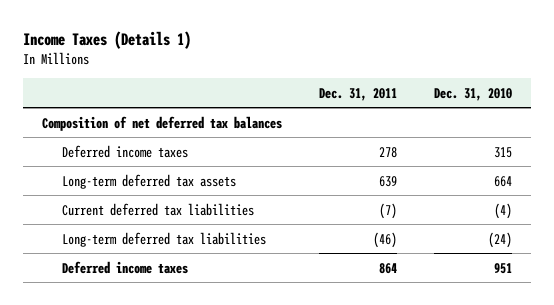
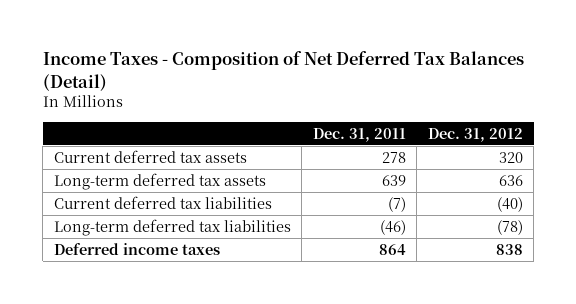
[23,31,192,50] Income Taxes (Details 1) -> [42,51,524,91] Income Taxes - Composition of Net Deferred Tax Balances (Detail)
[434,87,513,101] Dec. 31, 2010 -> none
none -> [427,127,523,142] Dec. 31, 2012
[41,115,282,131] Composition of net deferred tax balances -> none
[61,144,188,158] Deferred income taxes -> [53,149,247,163] Current deferred tax assets

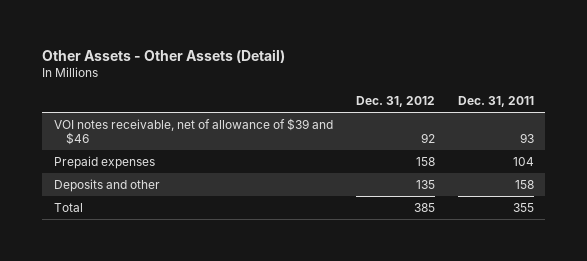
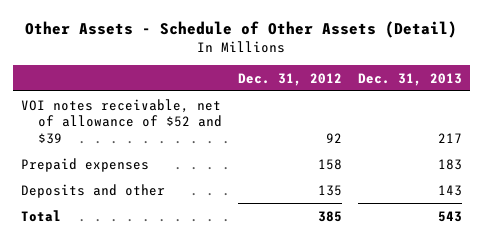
[42,49,286,64] Other Assets - Other Assets (Detail) -> [25,20,458,38] Other Assets - Schedule of Other Assets (Detail)
[457,96,534,108] Dec. 31, 2011 -> none
none -> [358,72,463,86] Dec. 31, 2013
[53,117,333,145] VOI notes receivable, net of allowance of $39 and $46 -> [20,98,222,145] VOI notes receivable, net of allowance of $52 and $39

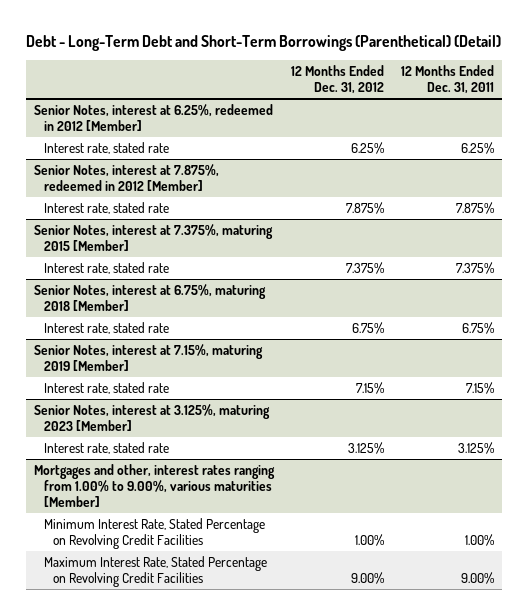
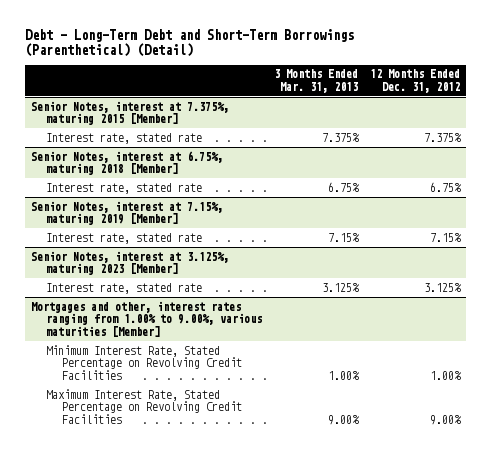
[400,65,494,95] 12 Months Ended Dec. 31, 2011 -> none
none -> [274,69,359,93] 3 Months Ended Mar. 31, 2013
[33,104,273,132] Senior Notes, interest at 6.25%, redeemed in 2012 [Member] -> none
[43,142,169,155] Interest rate, stated rate -> none
[33,164,219,192] Senior Notes, interest at 7.875%, redeemed in 2012 [Member] -> none
[43,202,169,215] Interest rate, stated rate -> none

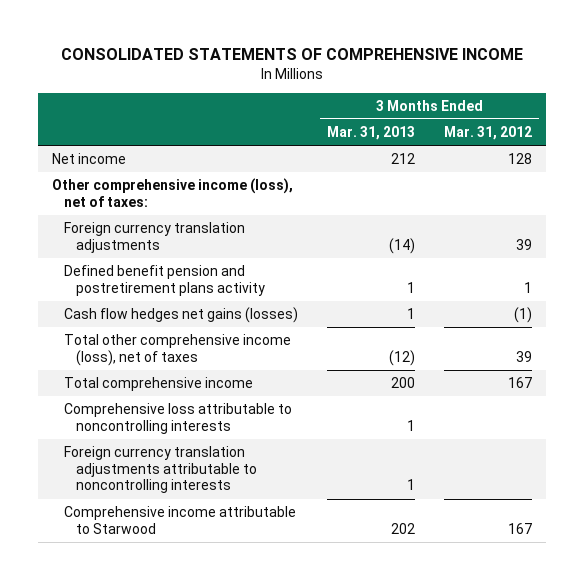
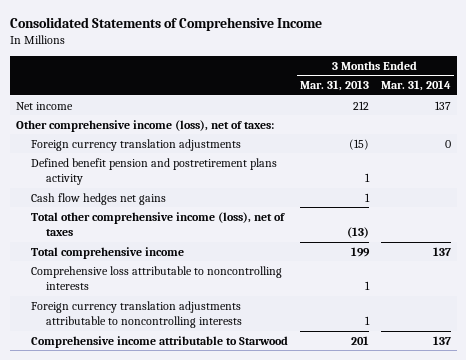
[61,47,524,60] CONSOLIDATED STATEMENTS OF COMPREHENSIVE INCOME -> [9,17,322,32] Consolidated Statements of Comprehensive Income
[444,126,533,141] Mar. 31, 2012 -> none
none -> [380,80,451,92] Mar. 31, 2014
[389,237,416,254] (14) -> [348,138,369,150] (15)
[64,307,299,324] Cash flow hedges net gains (losses) -> [30,192,166,205] Cash flow hedges net gains
[389,349,416,366] (12) -> [346,226,369,238] (13)
[391,377,416,389] 200 -> [350,246,370,257] 199
[391,522,416,534] 202 -> [350,335,369,345] 201

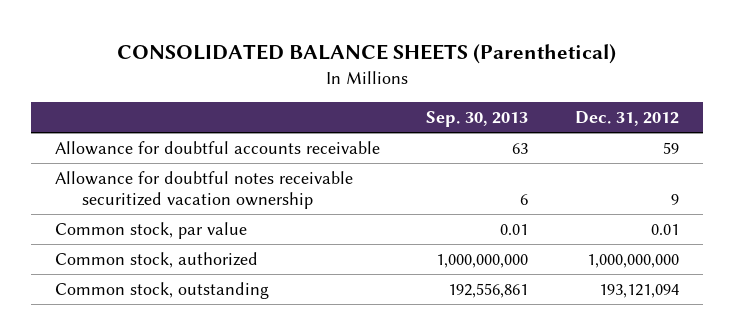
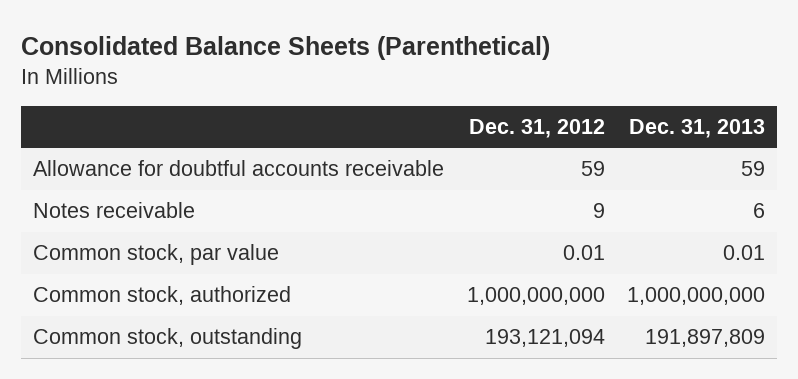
[116,44,616,65] CONSOLIDATED BALANCE SHEETS (Parenthetical) -> [21,36,551,61] Consolidated Balance Sheets (Parenthetical)
[426,110,529,127] Sep. 30, 2013 -> none
none -> [629,119,766,139] Dec. 31, 2013
[54,171,353,210] Allowance for doubtful notes receivable securitized vacation ownership -> [32,202,195,219] Notes receivable

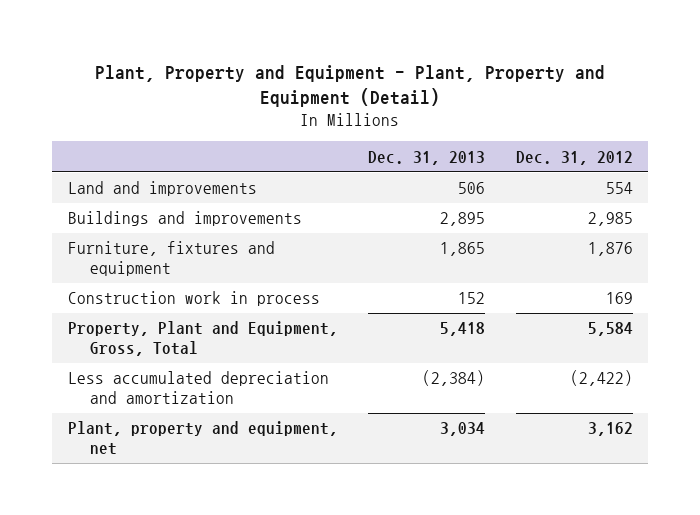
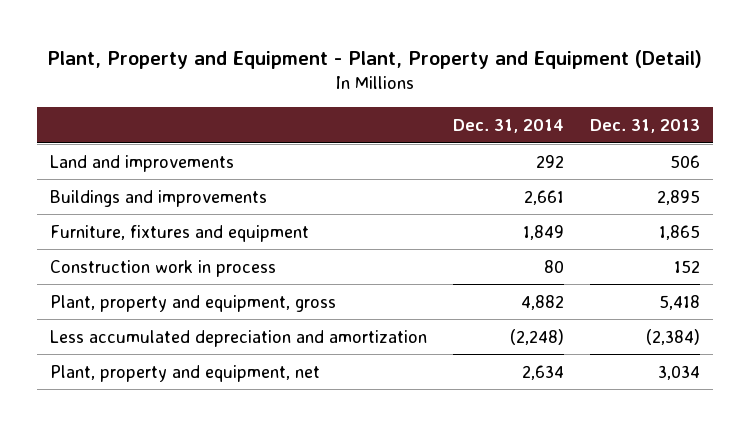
[515,150,633,165] Dec. 31, 2012 -> none
none -> [453,118,565,133] Dec. 31, 2014
[67,321,338,357] Property, Plant and Equipment, Gross, Total -> [50,294,337,312] Plant, property and equipment, gross

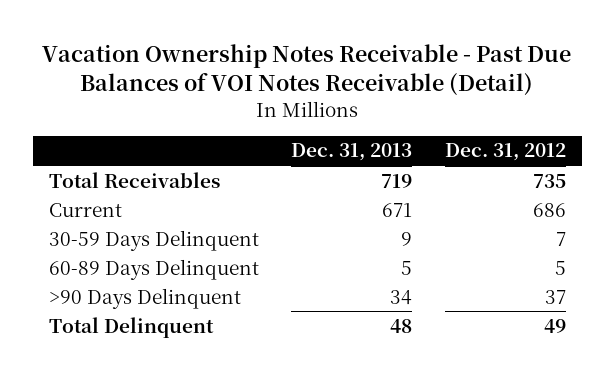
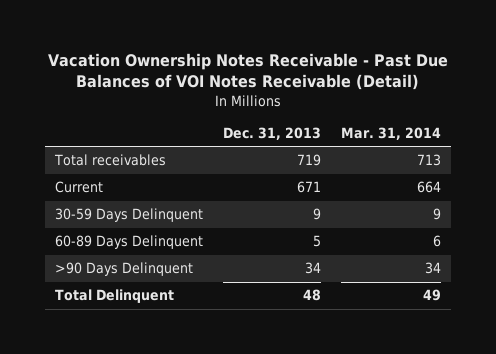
[444,143,566,162] Dec. 31, 2012 -> none
none -> [341,126,442,140] Mar. 31, 2014
[49,171,221,188] Total Receivables -> [54,154,167,167] Total receivables

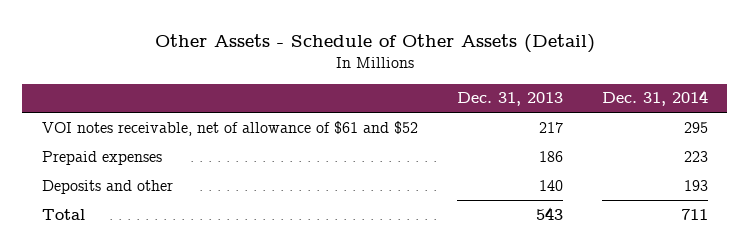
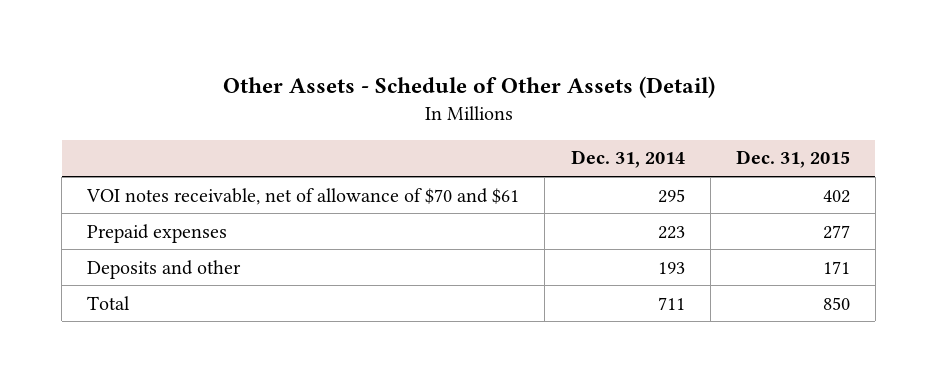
[456,92,563,107] Dec. 31, 2013 -> none
none -> [735,150,850,169] Dec. 31, 2015
[41,120,418,136] VOI notes receivable, net of allowance of $61 and $52 -> [86,187,520,205] VOI notes receivable, net of allowance of $70 and $61

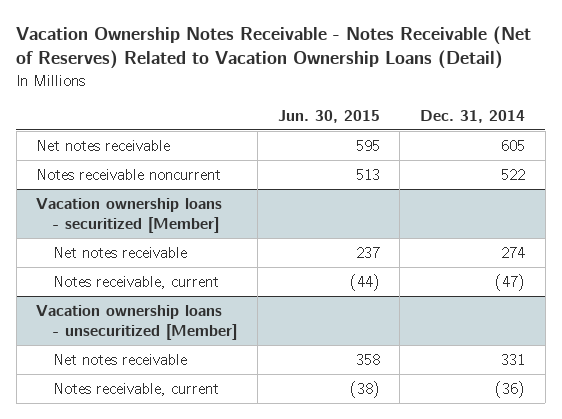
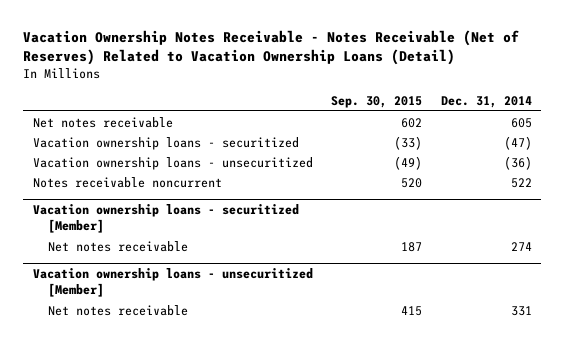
[277,109,380,123] Jun. 30, 2015 -> none
none -> [331,95,423,108] Sep. 30, 2015
none -> [32,136,299,150] Vacation ownership loans - securitized
none -> [32,156,313,170] Vacation ownership loans - unsecuritized
[52,275,219,289] Notes receivable, current -> none
[52,382,219,396] Notes receivable, current -> none

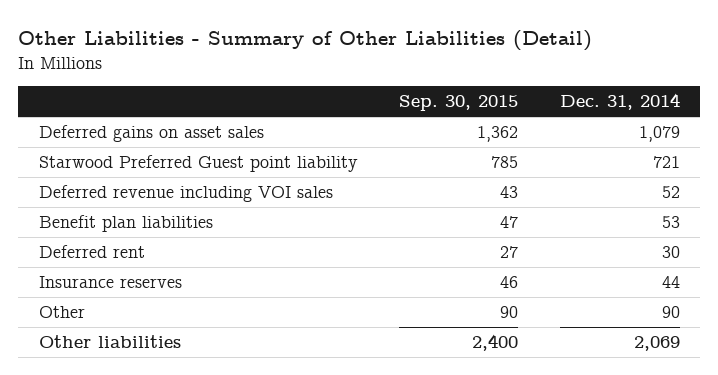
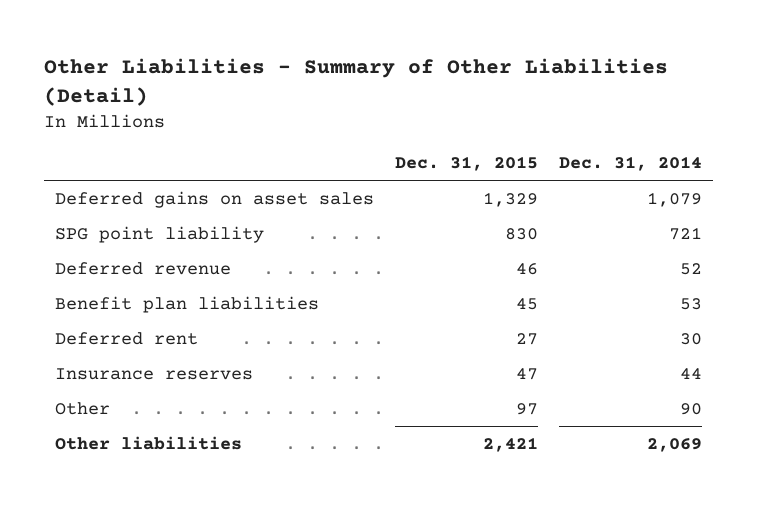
[399,95,519,112] Sep. 30, 2015 -> none
none -> [394,155,538,171] Dec. 31, 2015
[38,155,358,173] Starwood Preferred Guest point liability -> [54,225,264,243] SPG point liability
[38,185,333,203] Deferred revenue including VOI sales -> [54,261,231,275] Deferred revenue

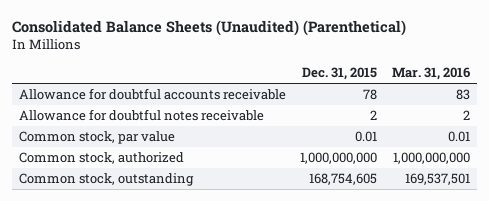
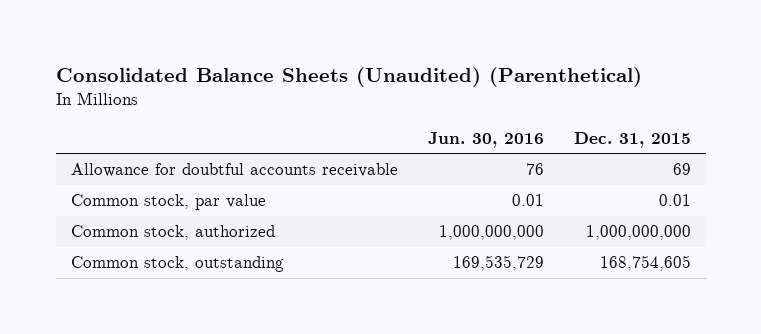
[391,67,470,81] Mar. 31, 2016 -> none
none -> [427,131,544,148] Jun. 30, 2016
[19,109,265,122] Allowance for doubtful notes receivable -> none
[363,89,378,101] 78 -> [672,163,691,176] 69

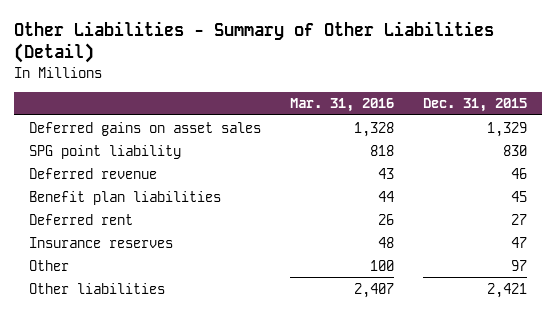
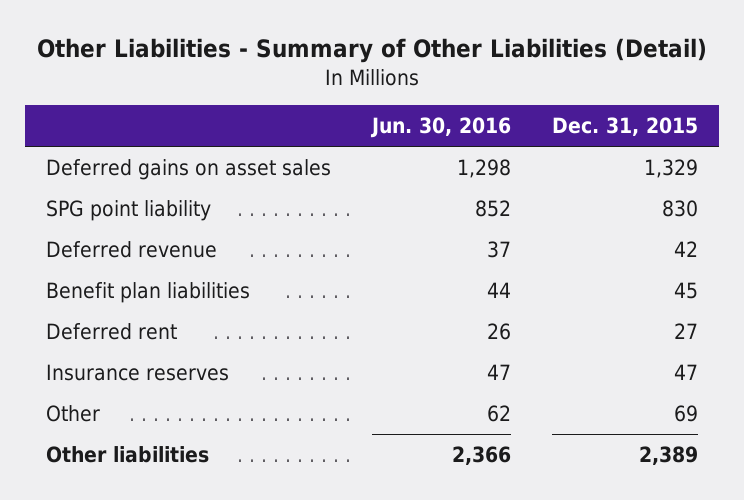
[290,98,395,113] Mar. 31, 2016 -> none
none -> [369,117,511,139] Jun. 30, 2016
[511,167,528,179] 46 -> [673,240,698,257] 42
[511,259,528,271] 97 -> [673,404,698,422] 69
[487,282,528,298] 2,421 -> [638,445,698,465] 2,389

